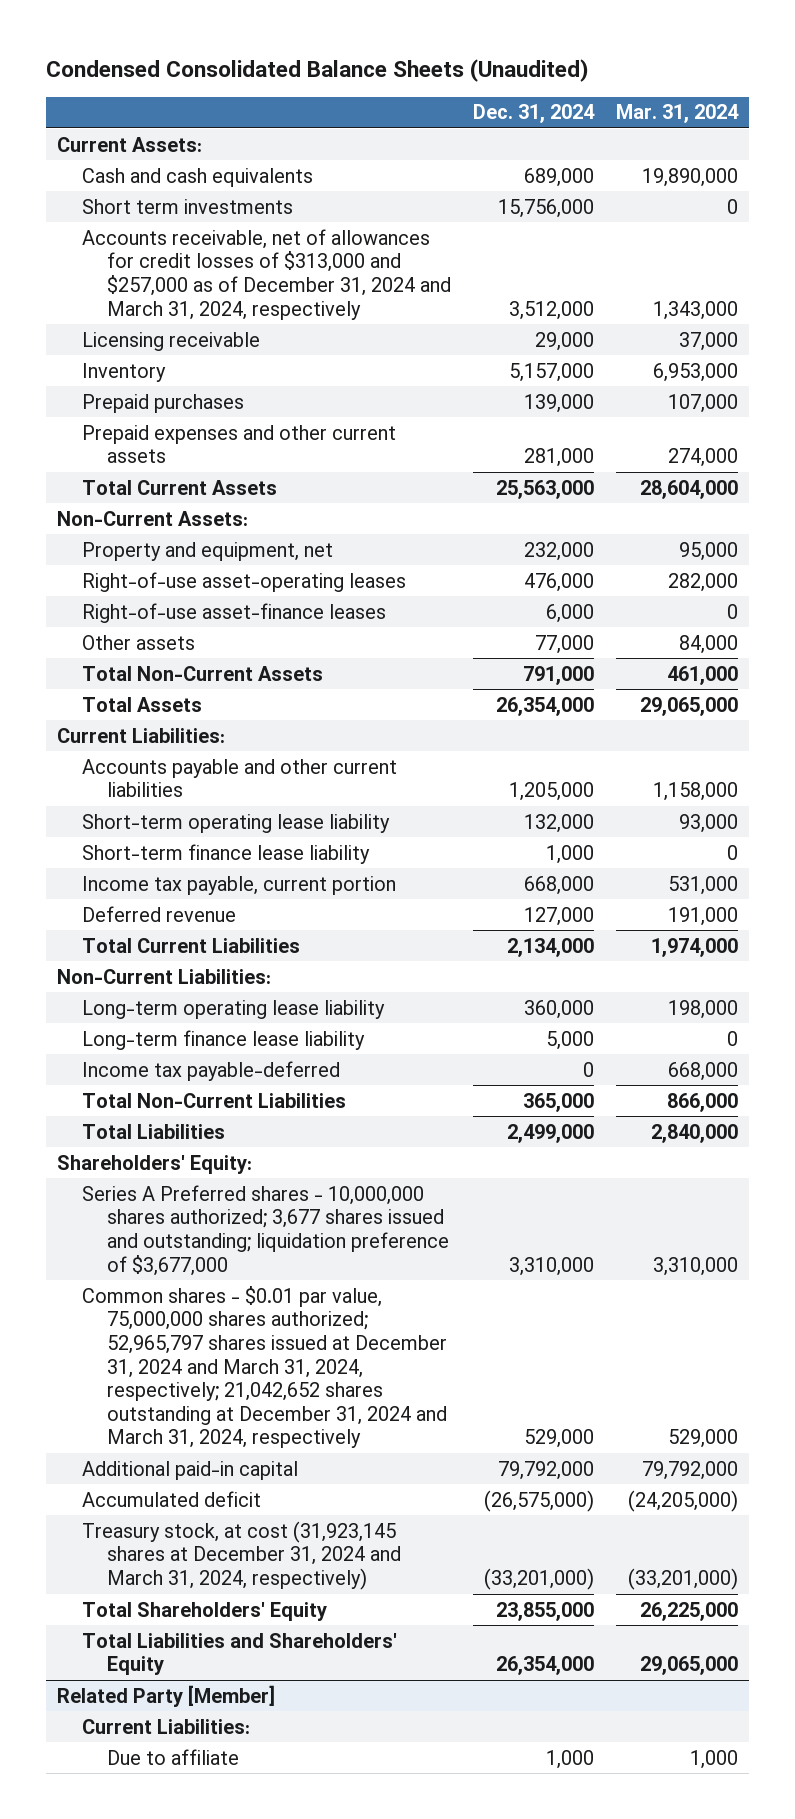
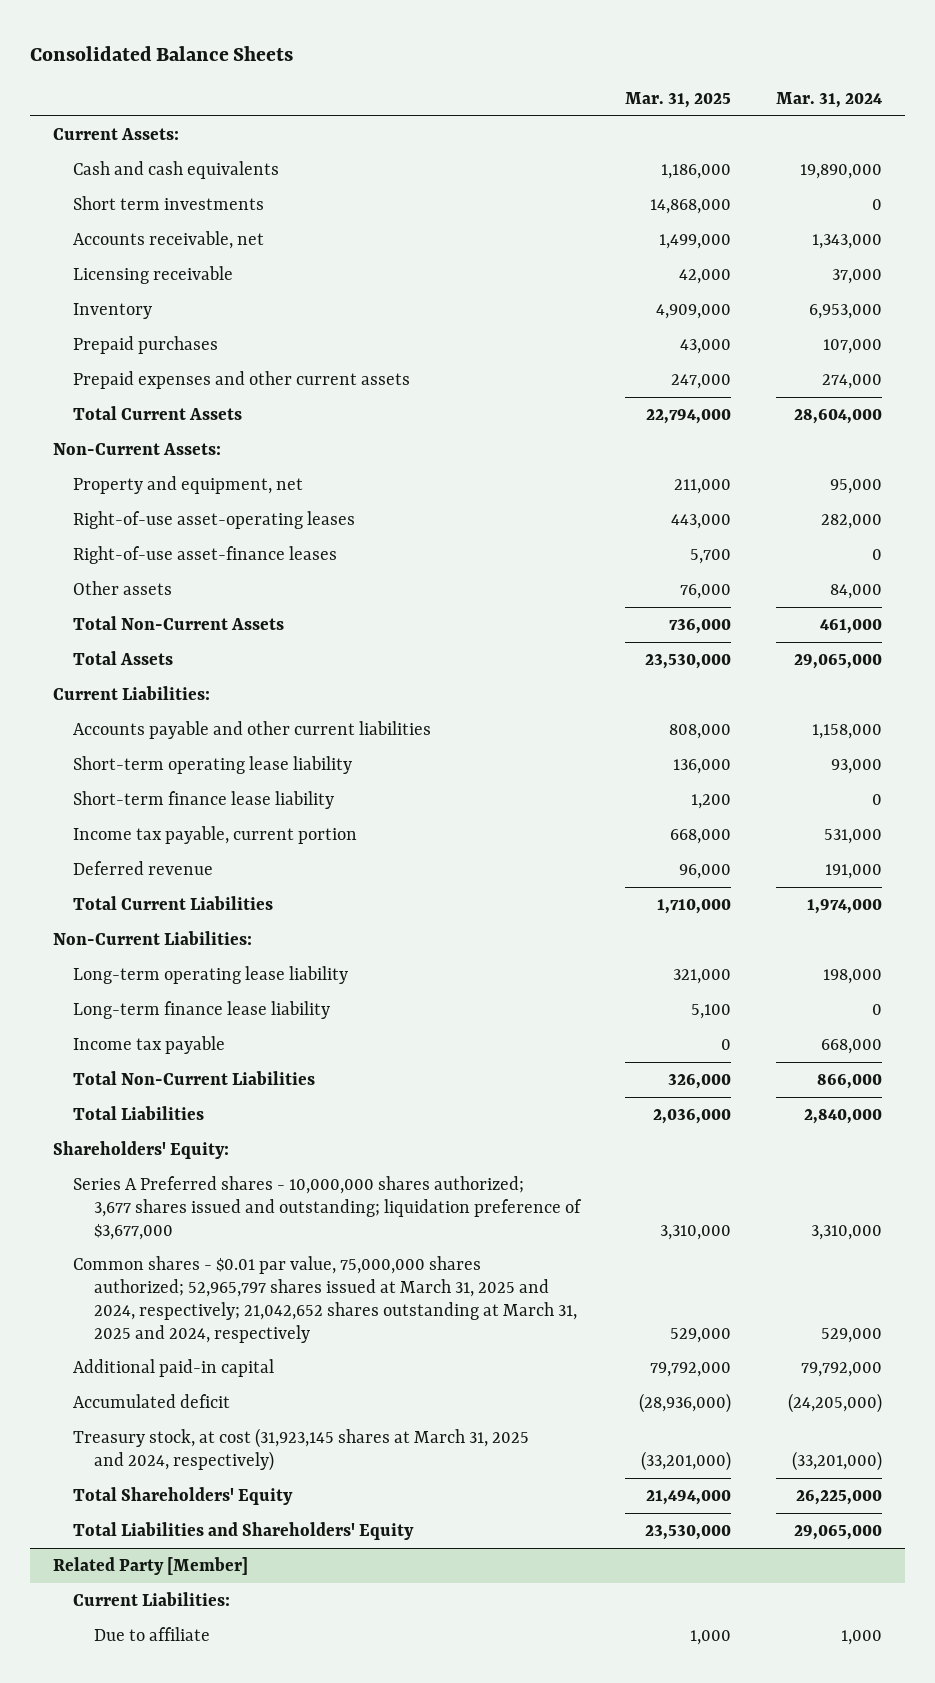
[46,58,590,82] Condensed Consolidated Balance Sheets (Unaudited) -> [30,46,294,62] Consolidated Balance Sheets
[473,104,596,124] Dec. 31, 2024 -> none
none -> [624,91,731,108] Mar. 31, 2025
[82,228,451,320] Accounts receivable, net of allowances for credit losses of $313,000 and $257,000 as of December 31, 2024 and March 31, 2024, respectively -> [73,230,265,249] Accounts receivable, net
[82,1060,341,1081] Income tax payable-deferred -> [73,1035,226,1054] Income tax payable
[82,1285,447,1449] Common shares - $0.01 par value, 75,000,000 shares authorized; 52,965,797 shares issued at December 31, 2024 and March 31, 2024, respectively; 21,042,652 shares outstanding at December 31, 2024 and March 31, 2024, respectively -> [73,1255,577,1343] Common shares - $0.01 par value, 75,000,000 shares authorized; 52,965,797 shares issued at March 31, 2025 and 2024, respectively; 21,042,652 shares outstanding at March 31, 2025 and 2024, respectively
[82,1520,401,1590] Treasury stock, at cost (31,923,145 shares at December 31, 2024 and March 31, 2024, respectively) -> [73,1427,530,1471] Treasury stock, at cost (31,923,145 shares at March 31, 2025 and 2024, respectively)

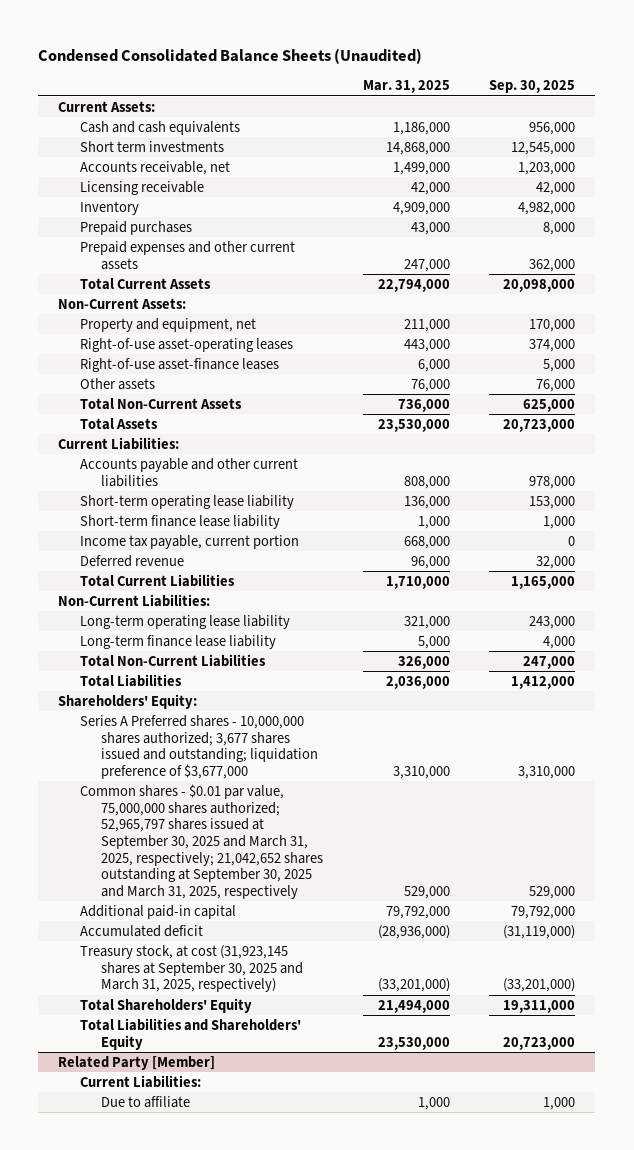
[30,46,294,62] Consolidated Balance Sheets -> [38,47,423,64] Condensed Consolidated Balance Sheets (Unaudited)
[775,91,882,108] Mar. 31, 2024 -> none
none -> [489,80,576,94] Sep. 30, 2025
[689,548,731,564] 5,700 -> [417,358,450,372] 6,000
[690,793,731,809] 1,200 -> [417,515,450,529] 1,000
[73,1035,226,1054] Income tax payable -> none
[690,1003,731,1019] 5,100 -> [417,635,450,649] 5,000
[73,1255,577,1343] Common shares - $0.01 par value, 75,000,000 shares authorized; 52,965,797 shares issued at March 31, 2025 and 2024, respectively; 21,042,652 shares outstanding at March 31, 2025 and 2024, respectively -> [79,783,323,899] Common shares - $0.01 par value, 75,000,000 shares authorized; 52,965,797 shares issued at September 30, 2025 and March 31, 2025, respectively; 21,042,652 shares outstanding at September 30, 2025 and March 31, 2025, respectively
[73,1427,530,1471] Treasury stock, at cost (31,923,145 shares at March 31, 2025 and 2024, respectively) -> [79,944,303,993] Treasury stock, at cost (31,923,145 shares at September 30, 2025 and March 31, 2025, respectively)

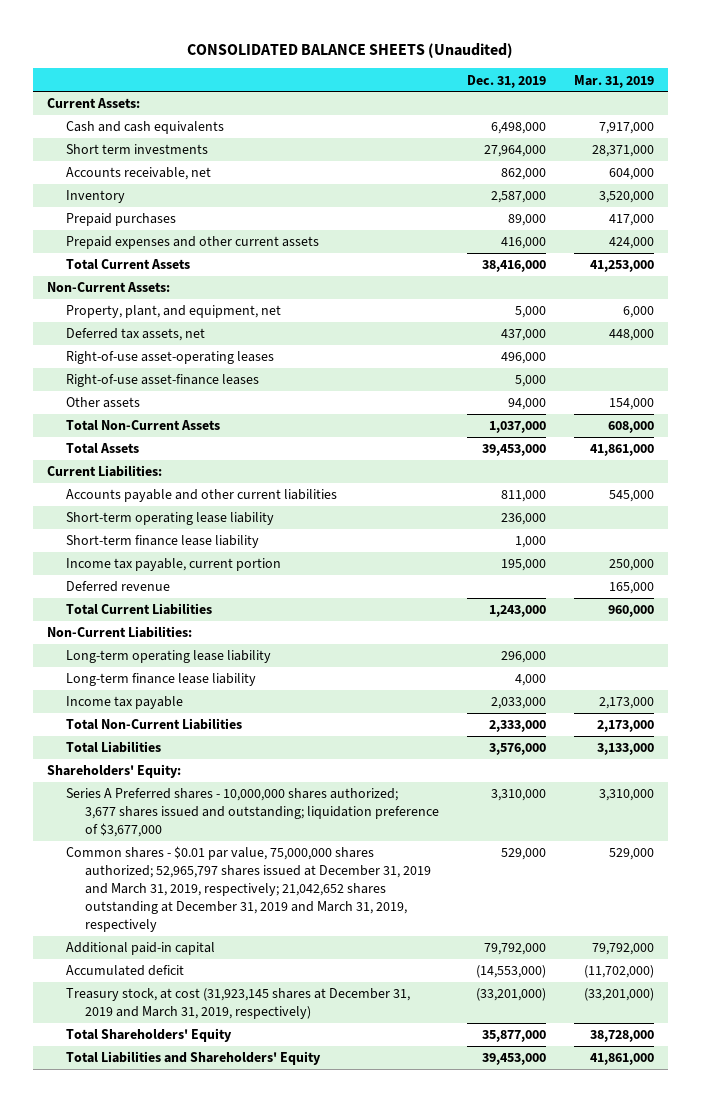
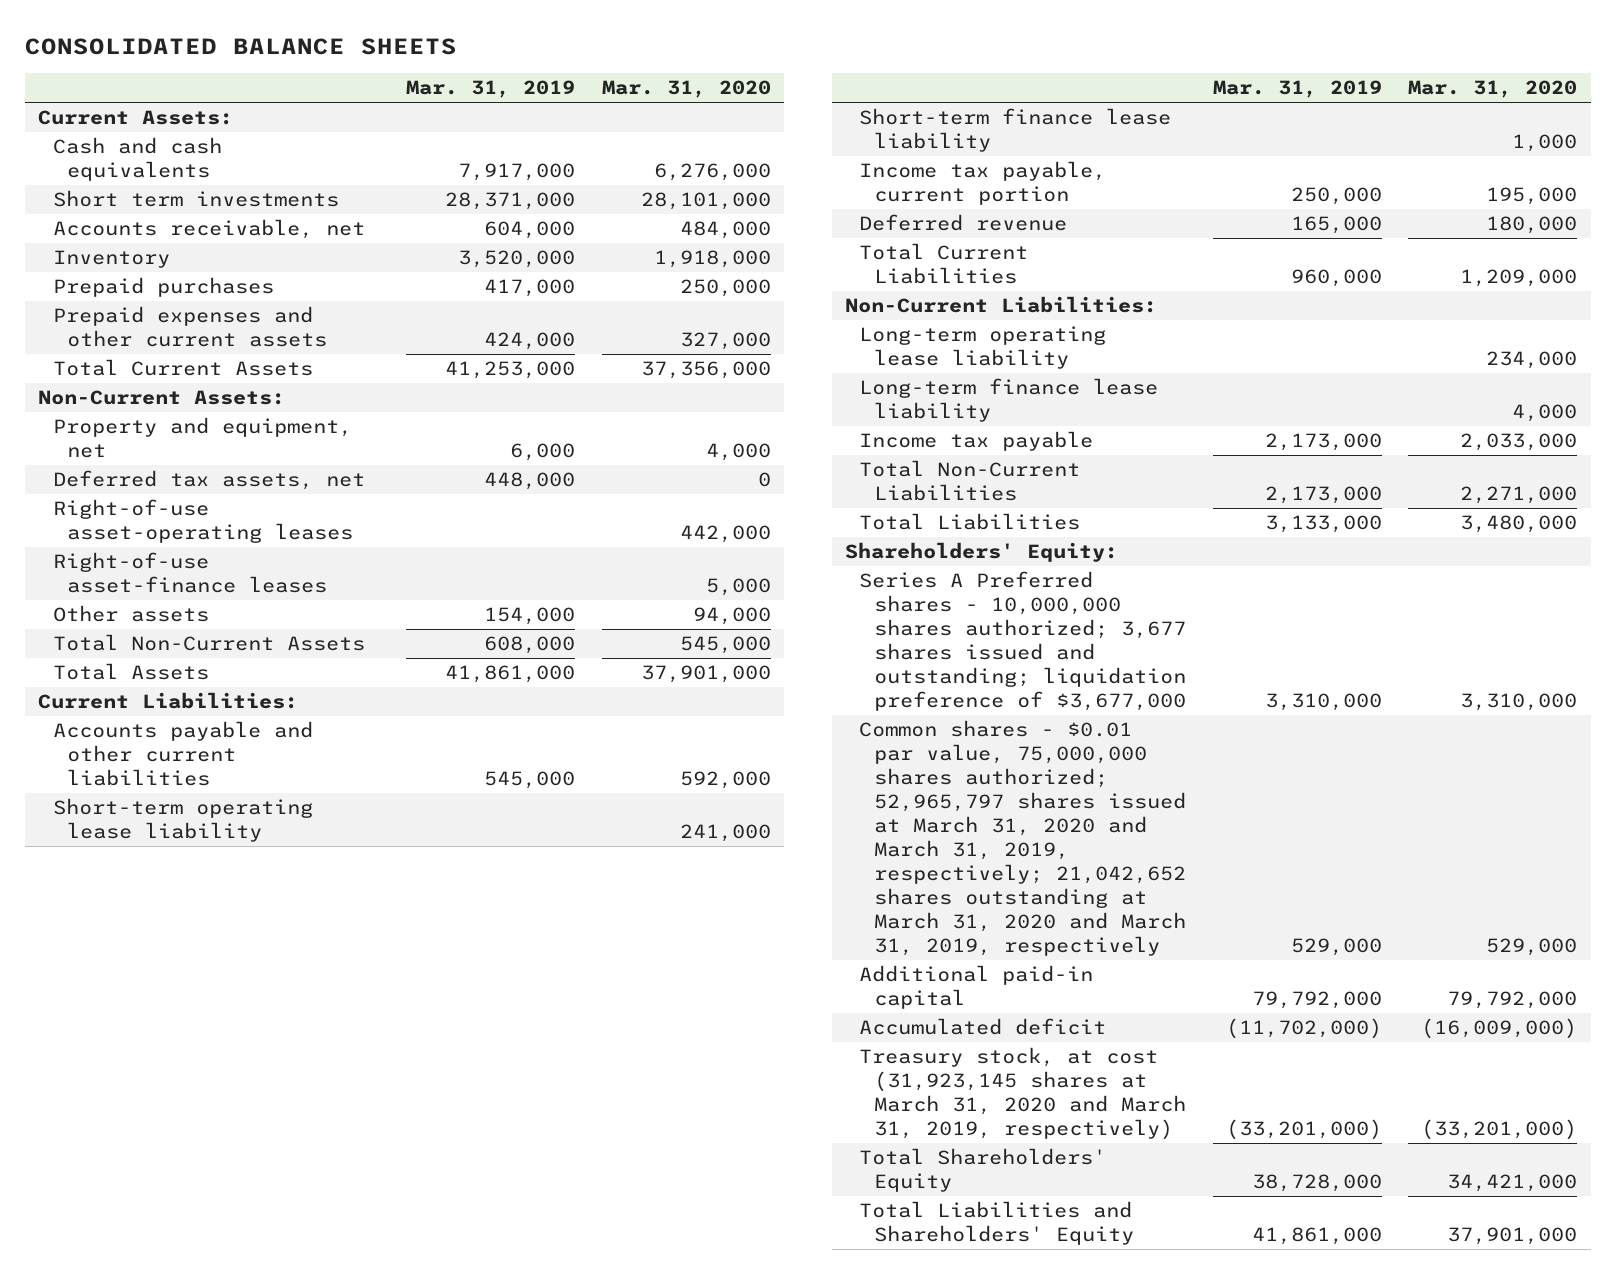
[187,42,514,58] CONSOLIDATED BALANCE SHEETS (Unaudited) -> [24,38,457,56] CONSOLIDATED BALANCE SHEETS
[467,74,547,88] Dec. 31, 2019 -> none
none -> [601,80,771,99] Mar. 31, 2020
[66,305,282,319] Property, plant, and equipment, net -> [52,417,352,459] Property and equipment, net
[66,846,432,932] Common shares - $0.01 par value, 75,000,000 shares authorized; 52,965,797 shares issued at December 31, 2019 and March 31, 2019, respectively; 21,042,652 shares outstanding at December 31, 2019 and March 31, 2019, respectively -> [859,720,1186,957] Common shares - $0.01 par value, 75,000,000 shares authorized; 52,965,797 shares issued at March 31, 2020 and March 31, 2019, respectively; 21,042,652 shares outstanding at March 31, 2020 and March 31, 2019, respectively
[66,988,411,1019] Treasury stock, at cost (31,923,145 shares at December 31, 2019 and March 31, 2019, respectively) -> [859,1047,1186,1141] Treasury stock, at cost (31,923,145 shares at March 31, 2020 and March 31, 2019, respectively)

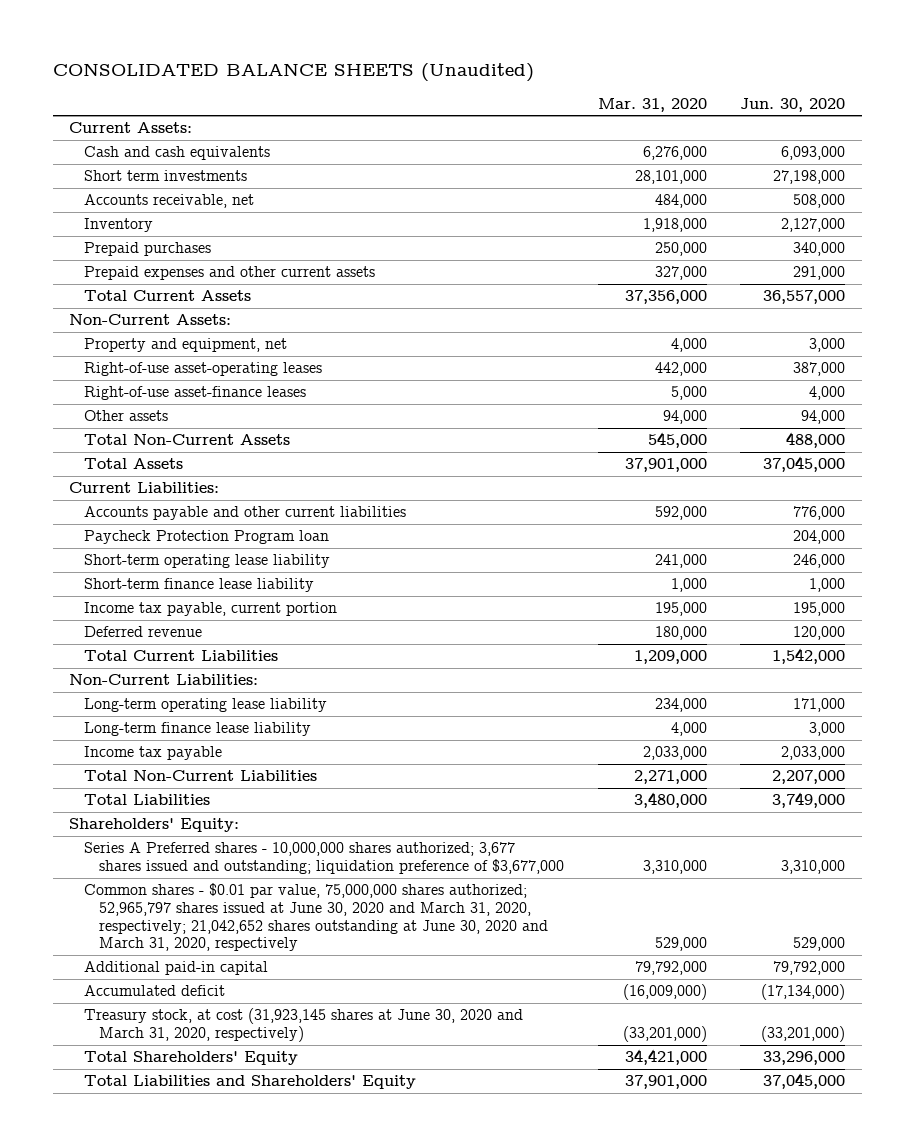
[24,38,457,56] CONSOLIDATED BALANCE SHEETS -> [52,63,534,83] CONSOLIDATED BALANCE SHEETS (Unaudited)
[405,80,575,99] Mar. 31, 2019 -> none
none -> [740,97,846,112] Jun. 30, 2020
[52,470,365,491] Deferred tax assets, net -> none
none -> [84,530,330,545] Paycheck Protection Program loan
[859,720,1186,957] Common shares - $0.01 par value, 75,000,000 shares authorized; 52,965,797 shares issued at March 31, 2020 and March 31, 2019, respectively; 21,042,652 shares outstanding at March 31, 2020 and March 31, 2019, respectively -> [84,883,549,952] Common shares - $0.01 par value, 75,000,000 shares authorized; 52,965,797 shares issued at June 30, 2020 and March 31, 2020, respectively; 21,042,652 shares outstanding at June 30, 2020 and March 31, 2020, respectively
[859,1047,1186,1141] Treasury stock, at cost (31,923,145 shares at March 31, 2020 and March 31, 2019, respectively) -> [84,1008,524,1042] Treasury stock, at cost (31,923,145 shares at June 30, 2020 and March 31, 2020, respectively)

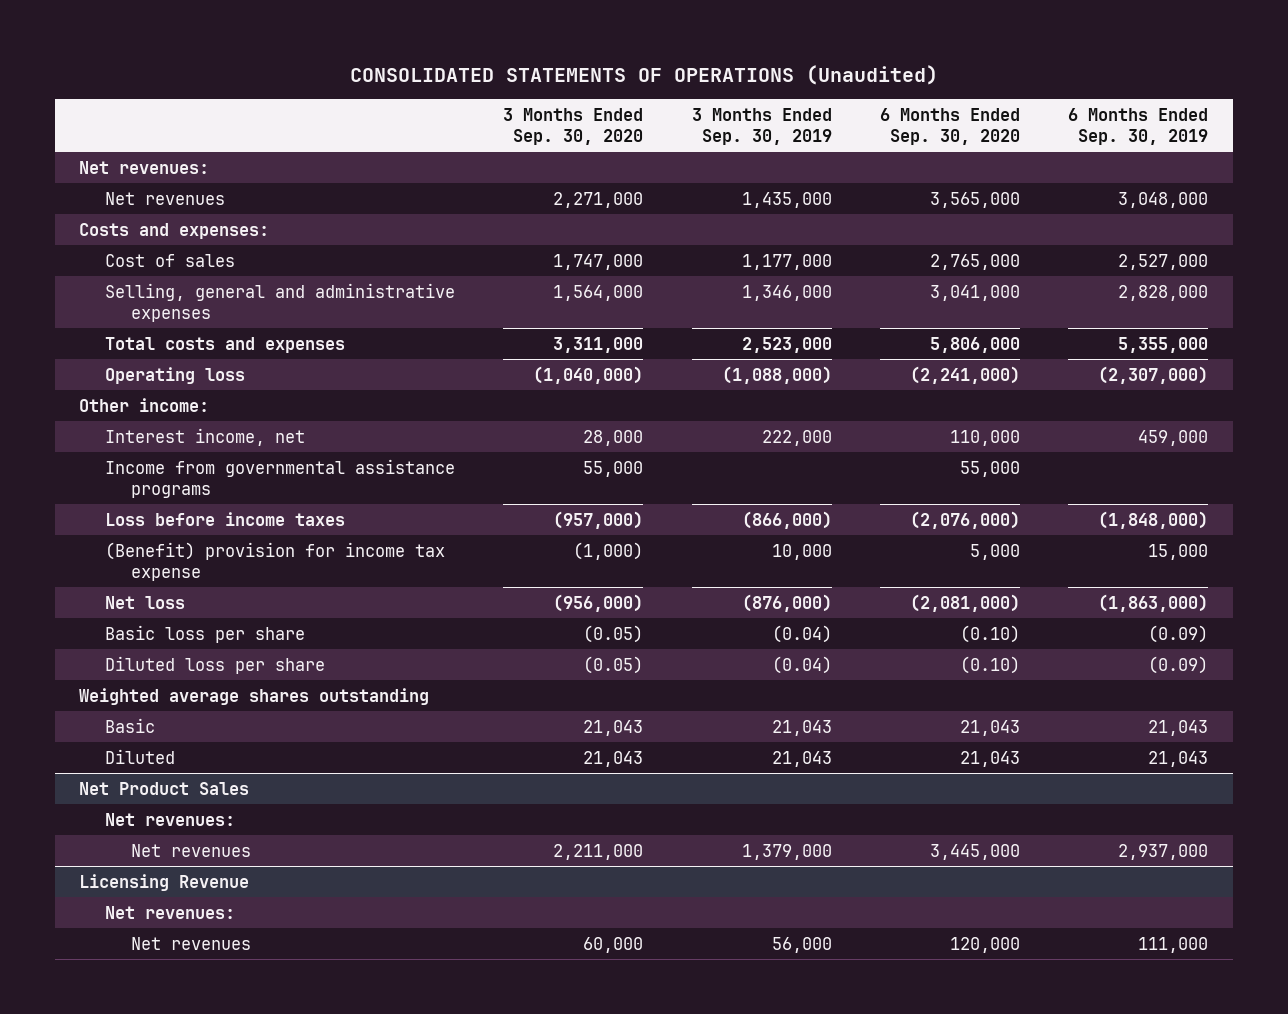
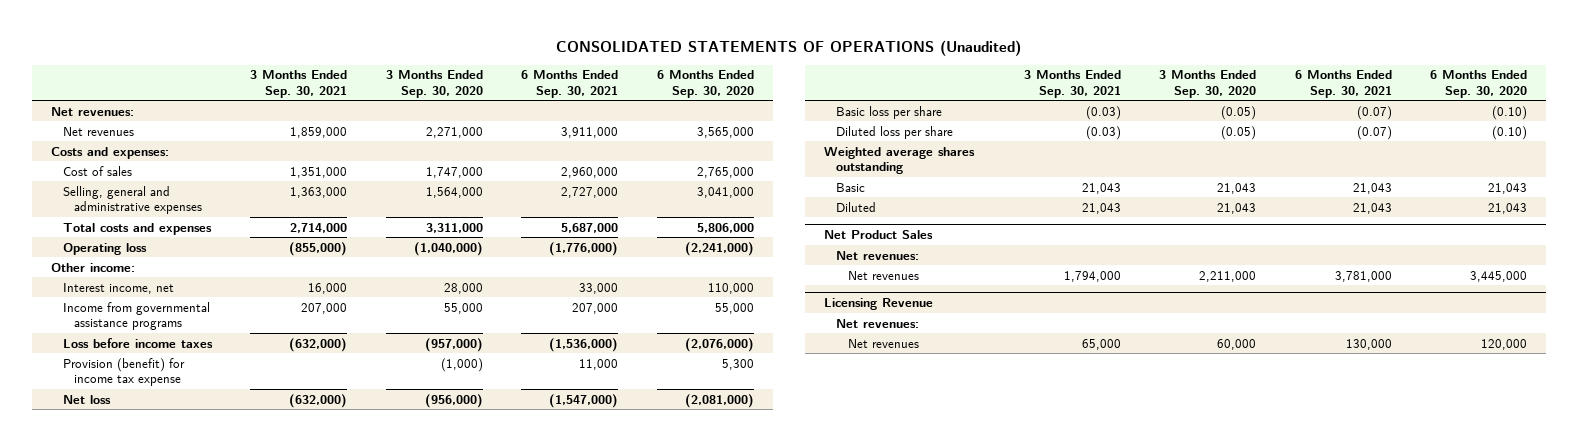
[691,107,832,145] 3 Months Ended Sep. 30, 2019 -> none
[1068,107,1209,145] 6 Months Ended Sep. 30, 2019 -> none
none -> [250,70,348,98] 3 Months Ended Sep. 30, 2021
none -> [521,70,619,98] 6 Months Ended Sep. 30, 2021
[105,542,446,581] (Benefit) provision for income tax expense -> [62,357,185,387] Provision (benefit) for income tax expense
[970,544,1021,561] 5,000 -> [721,358,754,370] 5,300

